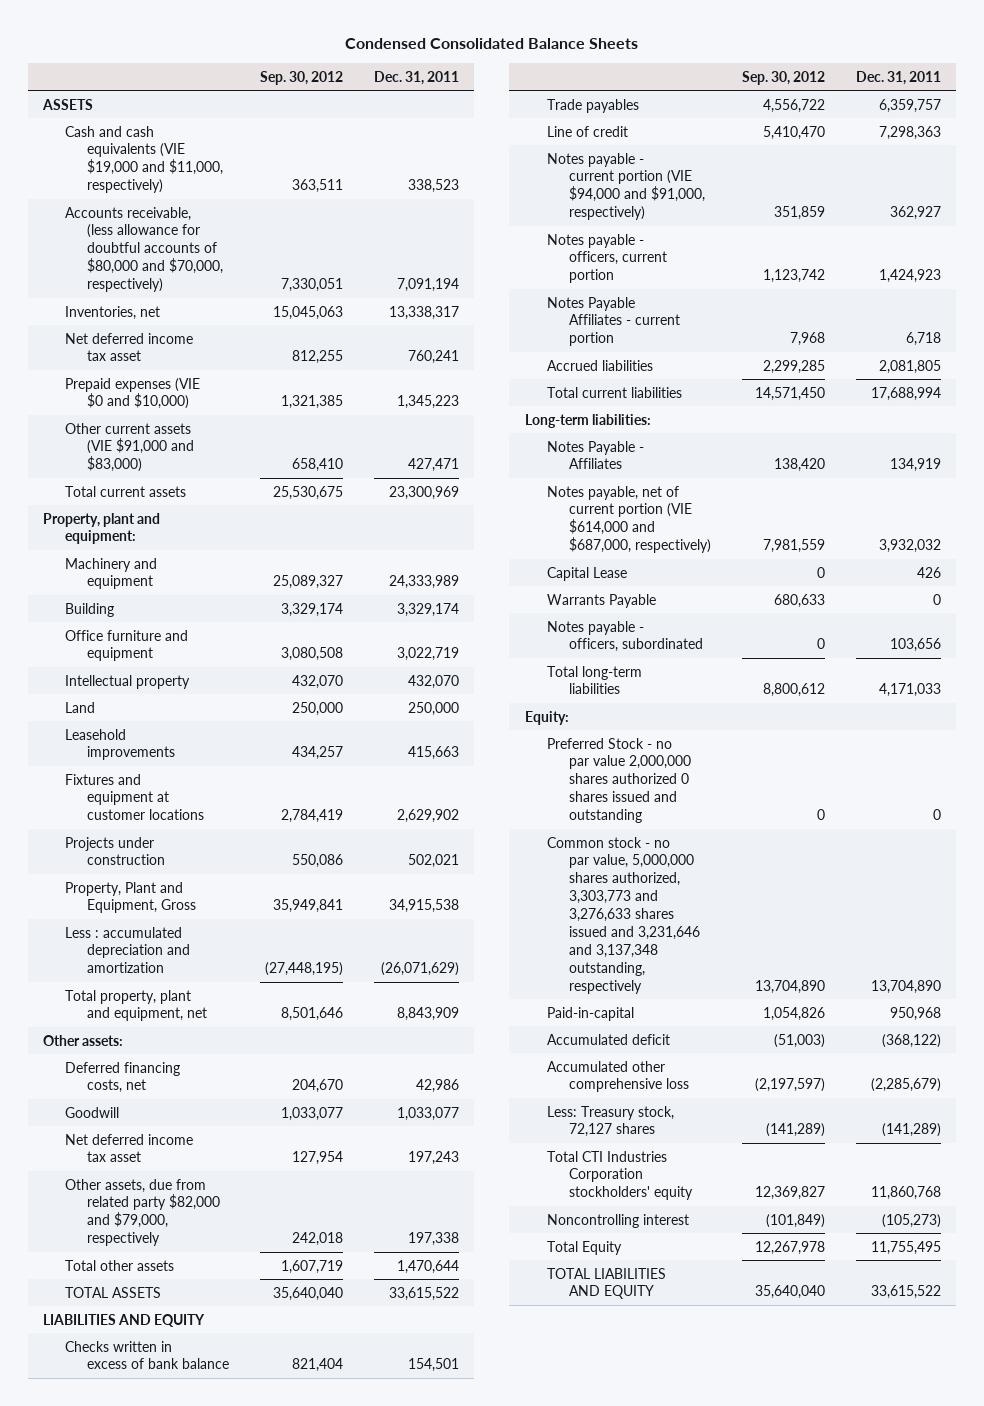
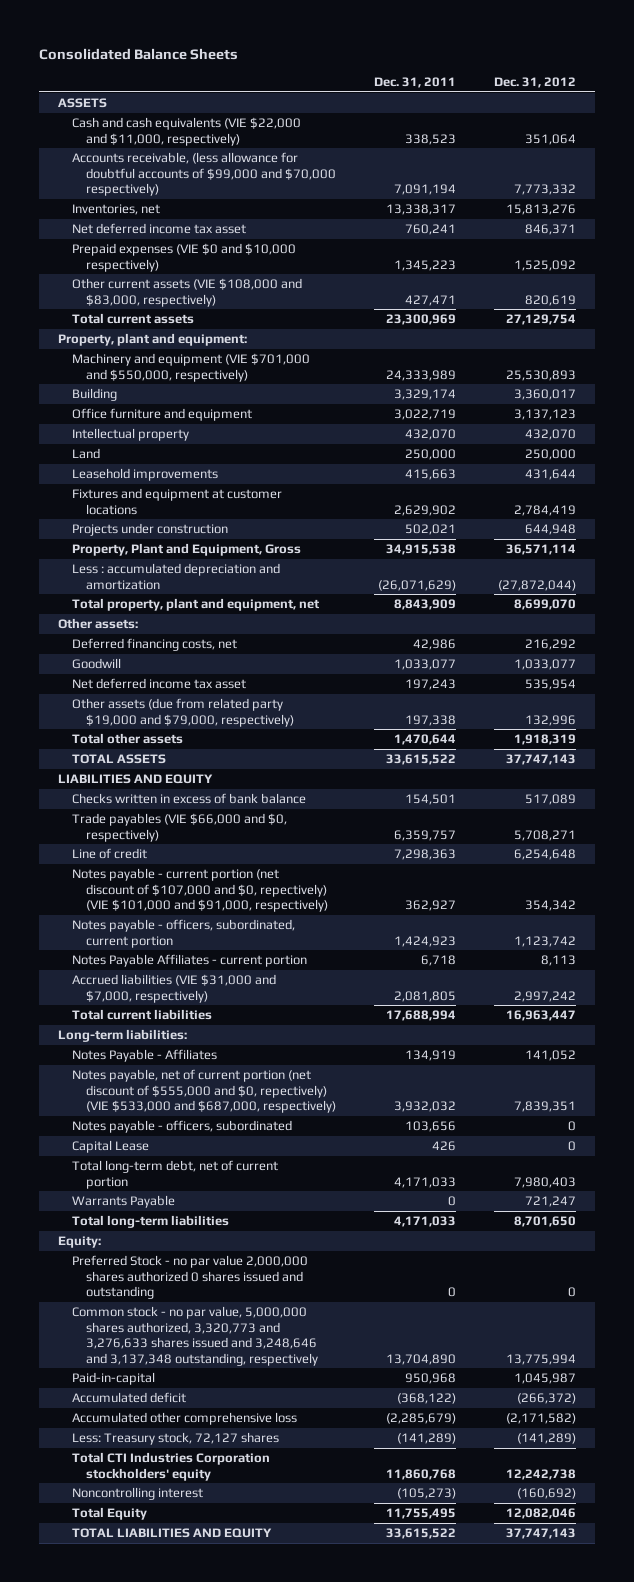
[344,38,638,50] Condensed Consolidated Balance Sheets -> [39,48,239,61] Consolidated Balance Sheets
[260,70,344,85] Sep. 30, 2012 -> none
none -> [493,76,576,88] Dec. 31, 2012
[65,125,224,194] Cash and cash equivalents (VIE $19,000 and $11,000, respectively) -> [71,117,301,146] Cash and cash equivalents (VIE $22,000 and $11,000, respectively)
[65,206,224,293] Accounts receivable, (less allowance for doubtful accounts of $80,000 and $70,000, respectively) -> [71,152,336,197] Accounts receivable, (less allowance for doubtful accounts of $99,000 and $70,000 respectively)
[65,377,201,410] Prepaid expenses (VIE $0 and $10,000) -> [71,243,296,272] Prepaid expenses (VIE $0 and $10,000 respectively)
[65,422,195,473] Other current assets (VIE $91,000 and $83,000) -> [71,278,302,307] Other current assets (VIE $108,000 and $83,000, respectively)
[65,557,158,590] Machinery and equipment -> [71,353,310,382] Machinery and equipment (VIE $701,000 and $550,000, respectively)
[65,1178,221,1247] Other assets, due from related party $82,000 and $79,000, respectively -> [71,698,294,727] Other assets (due from related party $19,000 and $79,000, respectively)
[546,98,639,113] Trade payables -> [71,813,287,842] Trade payables (VIE $66,000 and $0, respectively)
[546,152,705,221] Notes payable - current portion (VIE $94,000 and $91,000, respectively) -> [71,868,328,913] Notes payable - current portion (net discount of $107,000 and $0, repectively) (VIE $101,000 and $91,000, respectively)
[546,233,667,284] Notes payable - officers, current portion -> [71,919,295,948] Notes payable - officers, subordinated, current portion
[546,359,653,371] Accrued liabilities -> [71,974,276,1003] Accrued liabilities (VIE $31,000 and $7,000, respectively)
[546,485,711,554] Notes payable, net of current portion (VIE $614,000 and $687,000, respectively) -> [71,1069,336,1114] Notes payable, net of current portion (net discount of $555,000 and $0, repectively) (VIE $533,000 and $687,000, respectively)
[546,620,703,653] Notes payable - officers, subordinated -> [71,1120,292,1134] Notes payable - officers, subordinated
none -> [71,1160,278,1189] Total long-term debt, net of current portion
[546,836,700,994] Common stock - no par value, 5,000,000 shares authorized, 3,303,773 and 3,276,633 shares issued and 3,231,646 and 3,137,348 outstanding, respectively -> [71,1306,318,1366] Common stock - no par value, 5,000,000 shares authorized, 3,320,773 and 3,276,633 shares issued and 3,248,646 and 3,137,348 outstanding, respectively

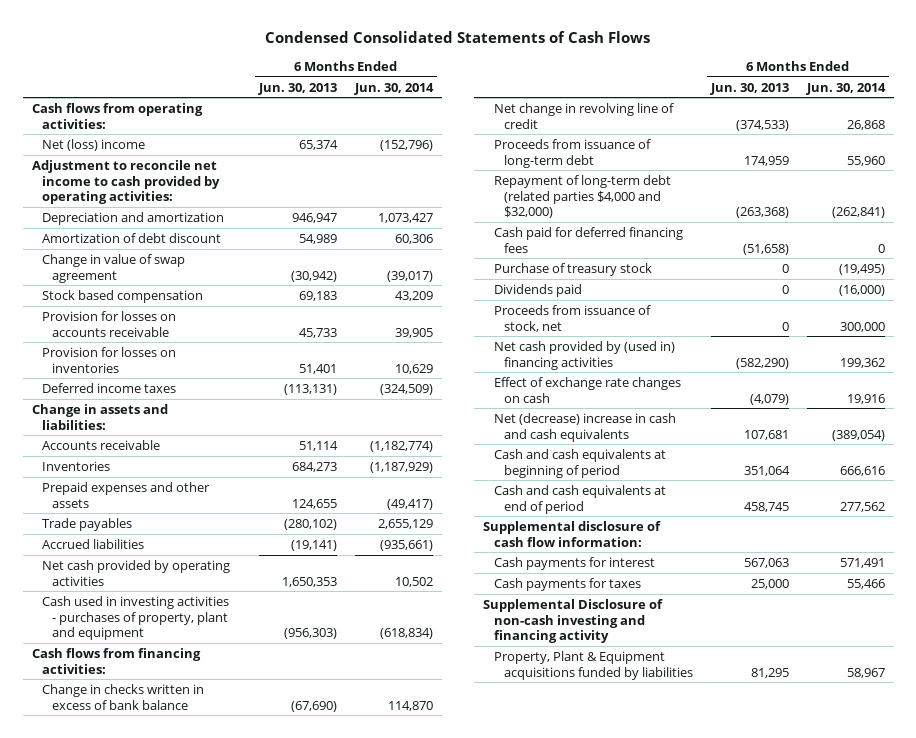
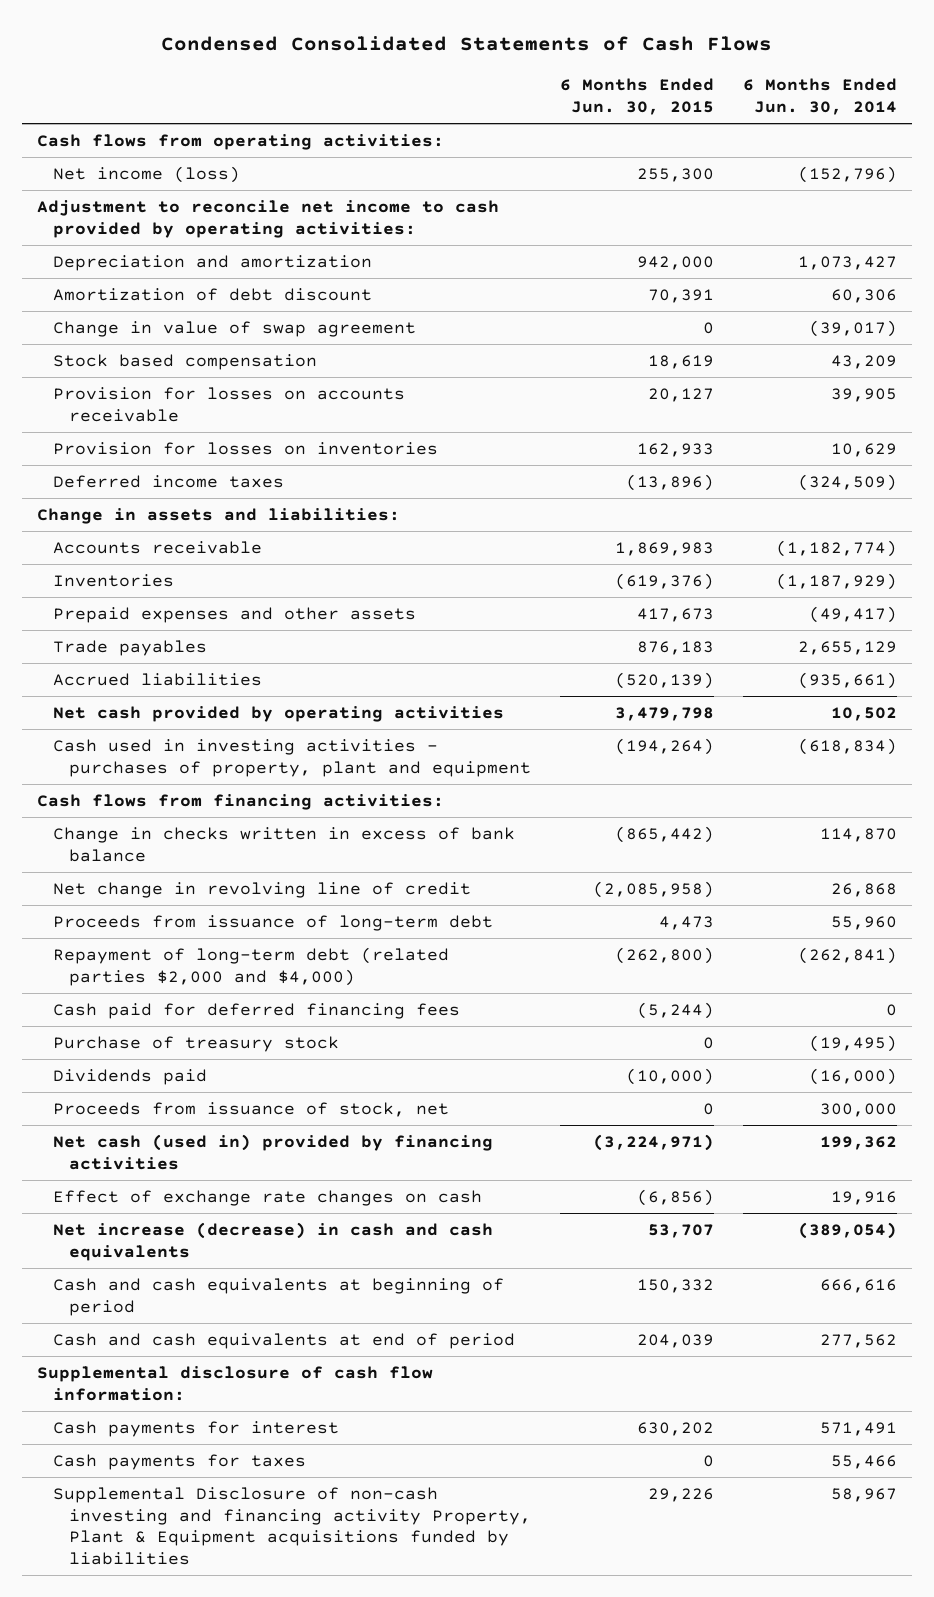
[258,82,338,95] Jun. 30, 2013 -> none
none -> [560,78,715,115] 6 Months Ended Jun. 30, 2015
[41,139,145,152] Net (loss) income -> [52,166,240,184] Net income (loss)
[493,175,671,219] Repayment of long-term debt (related parties $4,000 and $32,000) -> [52,947,449,986] Repayment of long-term debt (related parties $2,000 and $4,000)
[493,341,675,370] Net cash provided by (used in) financing activities -> [52,1134,493,1170] Net cash (used in) provided by financing activities
[493,413,676,442] Net (decrease) increase in cash and cash equivalents -> [52,1222,493,1261] Net increase (decrease) in cash and cash equivalents
[483,599,664,644] Supplemental Disclosure of non-cash investing and financing activity -> none
[493,651,694,680] Property, Plant & Equipment acquisitions funded by liabilities -> [52,1487,532,1565] Supplemental Disclosure of non-cash investing and financing activity Property, Plant & Equipment acquisitions funded by liabilities

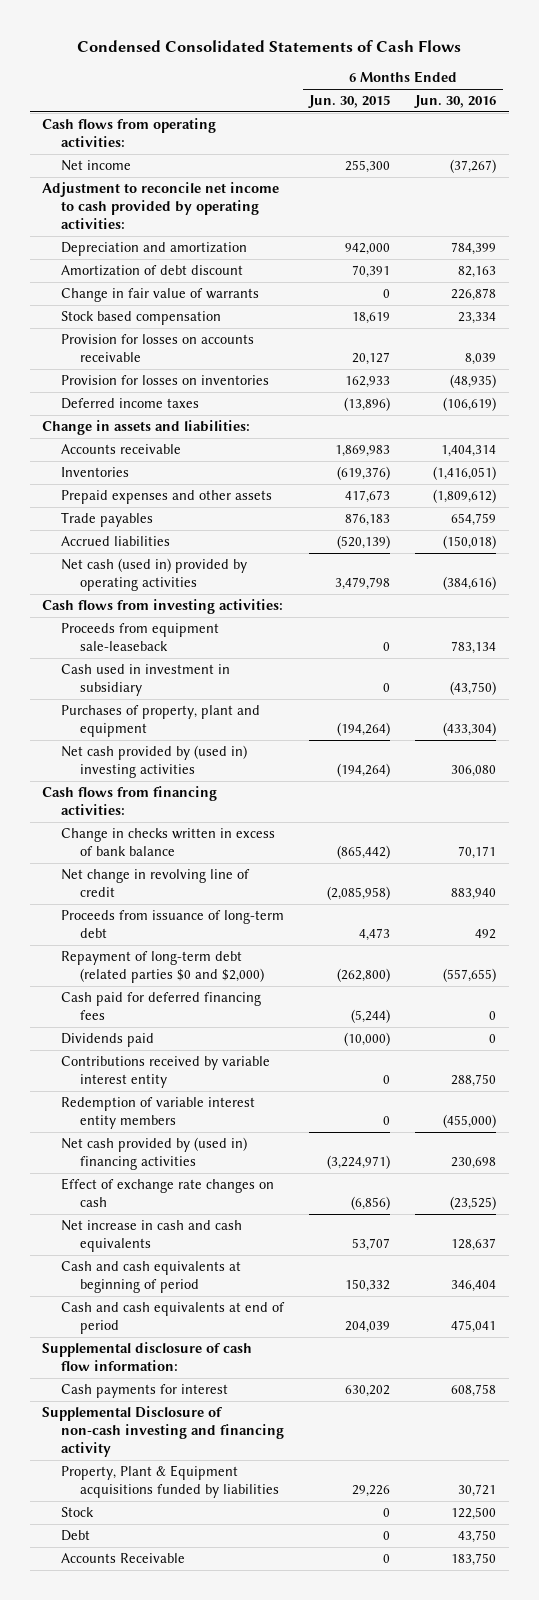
[743,78,898,115] 6 Months Ended Jun. 30, 2014 -> none
none -> [414,95,497,109] Jun. 30, 2016
[52,166,240,184] Net income (loss) -> [61,159,132,171] Net income
[52,321,416,338] Change in value of swap agreement -> [61,287,260,302] Change in fair value of warrants
[52,706,504,723] Net cash provided by operating activities -> [61,557,248,592] Net cash (used in) provided by operating activities
none -> [42,598,284,614] Cash flows from investing activities:
none -> [61,622,220,652] Proceeds from equipment sale-leaseback
none -> [61,663,231,697] Cash used in investment in subsidiary
none -> [61,704,261,738] Purchases of property, plant and equipment
[52,739,532,777] Cash used in investing activities - purchases of property, plant and equipment -> [61,744,248,779] Net cash provided by (used in) investing activities
[52,947,449,986] Repayment of long-term debt (related parties $2,000 and $4,000) -> [61,950,264,984] Repayment of long-term debt (related parties $0 and $2,000)
[52,1036,339,1053] Purchase of treasury stock -> none
[52,1102,449,1118] Proceeds from issuance of stock, net -> none
none -> [61,1055,271,1089] Contributions received by variable interest entity
none -> [61,1096,256,1130] Redemption of variable interest entity members
[52,1134,493,1170] Net cash (used in) provided by financing activities -> [61,1136,248,1171] Net cash provided by (used in) financing activities
[52,1222,493,1261] Net increase (decrease) in cash and cash equivalents -> [61,1219,243,1253] Net increase in cash and cash equivalents
[52,1454,306,1471] Cash payments for taxes -> none
none -> [42,1405,285,1458] Supplemental Disclosure of non-cash investing and financing activity
[52,1487,532,1565] Supplemental Disclosure of non-cash investing and financing activity Property, Plant & Equipment acquisitions funded by liabilities -> [61,1464,279,1499] Property, Plant & Equipment acquisitions funded by liabilities
none -> [61,1506,95,1517] Stock
none -> [61,1529,91,1541] Debt
none -> [61,1552,186,1563] Accounts Receivable

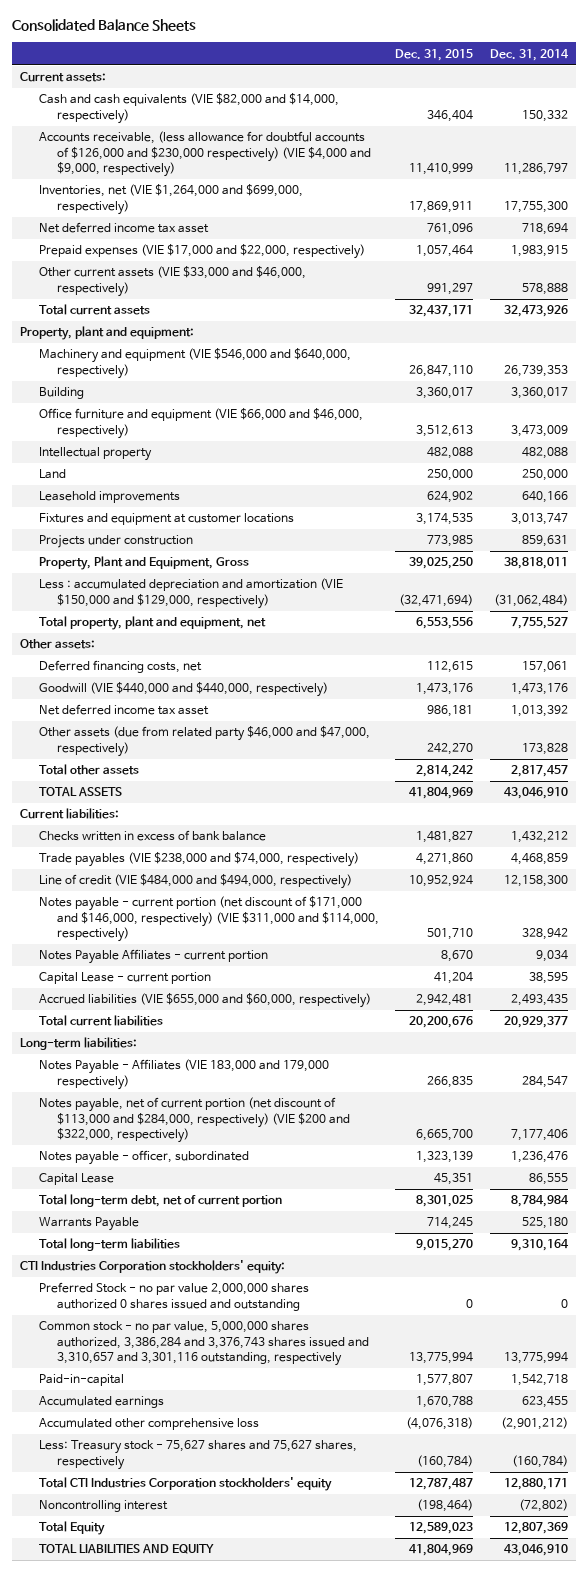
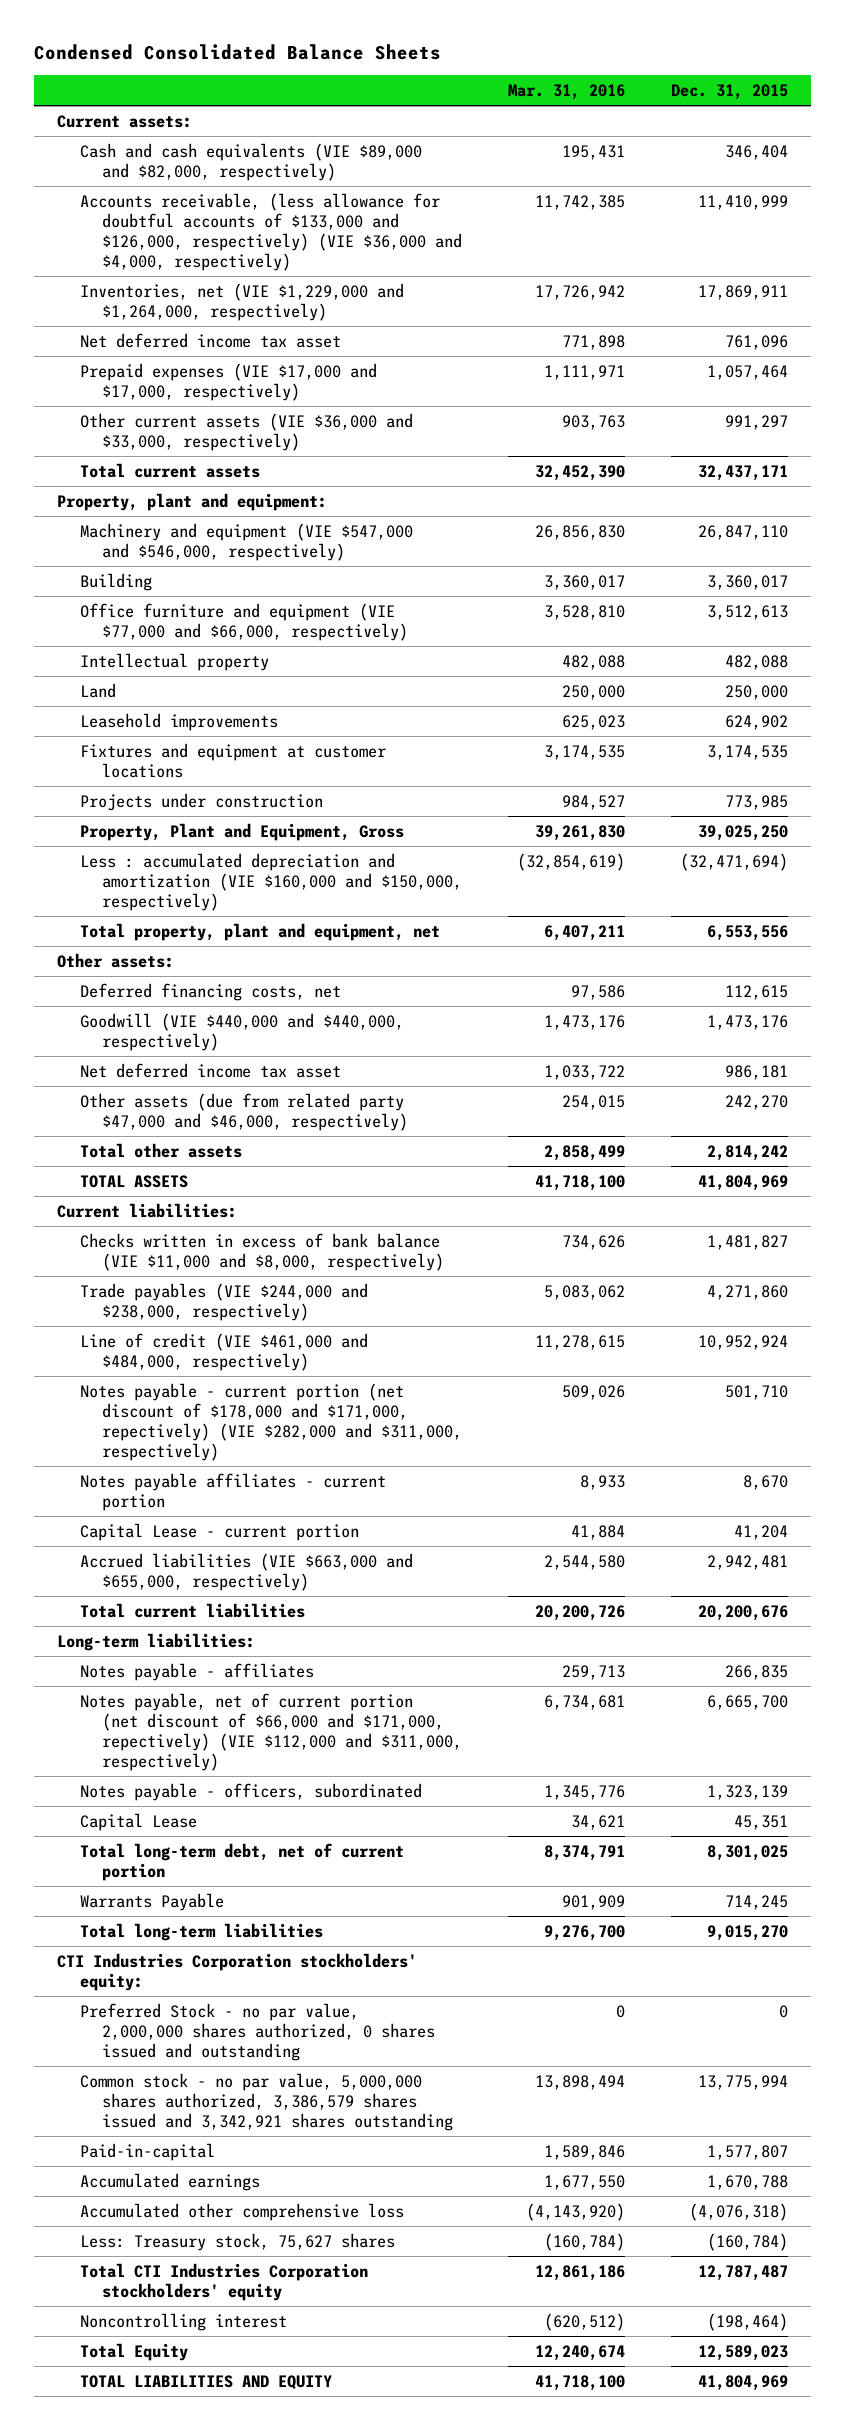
[11,19,196,32] Consolidated Balance Sheets -> [33,44,441,61] Condensed Consolidated Balance Sheets
[489,48,569,61] Dec. 31, 2014 -> none
none -> [508,84,626,101] Mar. 31, 2016
[38,93,339,124] Cash and cash equivalents (VIE $82,000 and $14,000, respectively) -> [79,142,422,181] Cash and cash equivalents (VIE $89,000 and $82,000, respectively)
[38,131,372,178] Accounts receivable, (less allowance for doubtful accounts of $126,000 and $230,000 respectively) (VIE $4,000 and $9,000, respectively) -> [79,192,463,271] Accounts receivable, (less allowance for doubtful accounts of $133,000 and $126,000, respectively) (VIE $36,000 and $4,000, respectively)
[38,184,303,215] Inventories, net (VIE $1,264,000 and $699,000, respectively) -> [79,282,404,321] Inventories, net (VIE $1,229,000 and $1,264,000, respectively)
[38,244,365,260] Prepaid expenses (VIE $17,000 and $22,000, respectively) -> [79,362,377,401] Prepaid expenses (VIE $17,000 and $17,000, respectively)
[38,266,306,297] Other current assets (VIE $33,000 and $46,000, respectively) -> [79,412,413,451] Other current assets (VIE $36,000 and $33,000, respectively)
[38,348,351,379] Machinery and equipment (VIE $546,000 and $640,000, respectively) -> [79,522,413,561] Machinery and equipment (VIE $547,000 and $546,000, respectively)
[38,408,363,439] Office furniture and equipment (VIE $66,000 and $46,000, respectively) -> [79,602,409,641] Office furniture and equipment (VIE $77,000 and $66,000, respectively)
[38,578,343,609] Less : accumulated depreciation and amortization (VIE $150,000 and $129,000, respectively) -> [79,852,463,911] Less : accumulated depreciation and amortization (VIE $160,000 and $150,000, respectively)
[38,726,370,757] Other assets (due from related party $46,000 and $47,000, respectively) -> [79,1092,409,1131] Other assets (due from related party $47,000 and $46,000, respectively)
[38,830,266,842] Checks written in excess of bank balance -> [79,1232,445,1271] Checks written in excess of bank balance (VIE $11,000 and $8,000, respectively)
[38,852,359,868] Trade payables (VIE $238,000 and $74,000, respectively) -> [79,1282,368,1321] Trade payables (VIE $244,000 and $238,000, respectively)
[38,874,352,890] Line of credit (VIE $484,000 and $494,000, respectively) -> [79,1332,368,1371] Line of credit (VIE $461,000 and $484,000, respectively)
[38,896,380,943] Notes payable - current portion (net discount of $171,000 and $146,000, respectively) (VIE $311,000 and $114,000, respectively) -> [79,1382,463,1461] Notes payable - current portion (net discount of $178,000 and $171,000, repectively) (VIE $282,000 and $311,000, respectively)
[38,949,268,965] Notes Payable Affiliates - current portion -> [79,1472,386,1511] Notes payable affiliates - current portion
[38,993,371,1009] Accrued liabilities (VIE $655,000 and $60,000, respectively) -> [79,1552,413,1591] Accrued liabilities (VIE $663,000 and $655,000, respectively)
[38,1059,329,1090] Notes Payable - Affiliates (VIE 183,000 and 179,000 respectively) -> [79,1662,314,1681] Notes payable - affiliates
[38,1097,351,1144] Notes payable, net of current portion (net discount of $113,000 and $284,000, respectively) (VIE $200 and $322,000, respectively) -> [79,1692,463,1771] Notes payable, net of current portion (net discount of $66,000 and $171,000, repectively) (VIE $112,000 and $311,000, respectively)
[38,1150,249,1166] Notes payable - officer, subordinated -> [79,1782,422,1801] Notes payable - officers, subordinated
[38,1282,309,1311] Preferred Stock - no par value 2,000,000 shares authorized 0 shares issued and outstanding -> [79,2002,436,2061] Preferred Stock - no par value, 2,000,000 shares authorized, 0 shares issued and outstanding
[38,1321,370,1367] Common stock - no par value, 5,000,000 shares authorized, 3,386,284 and 3,376,743 shares issued and 3,310,657 and 3,301,116 outstanding, respectively -> [79,2072,454,2131] Common stock - no par value, 5,000,000 shares authorized, 3,386,579 shares issued and 3,342,921 shares outstanding
[38,1440,357,1470] Less: Treasury stock - 75,627 shares and 75,627 shares, respectively -> [79,2232,395,2251] Less: Treasury stock, 75,627 shares

